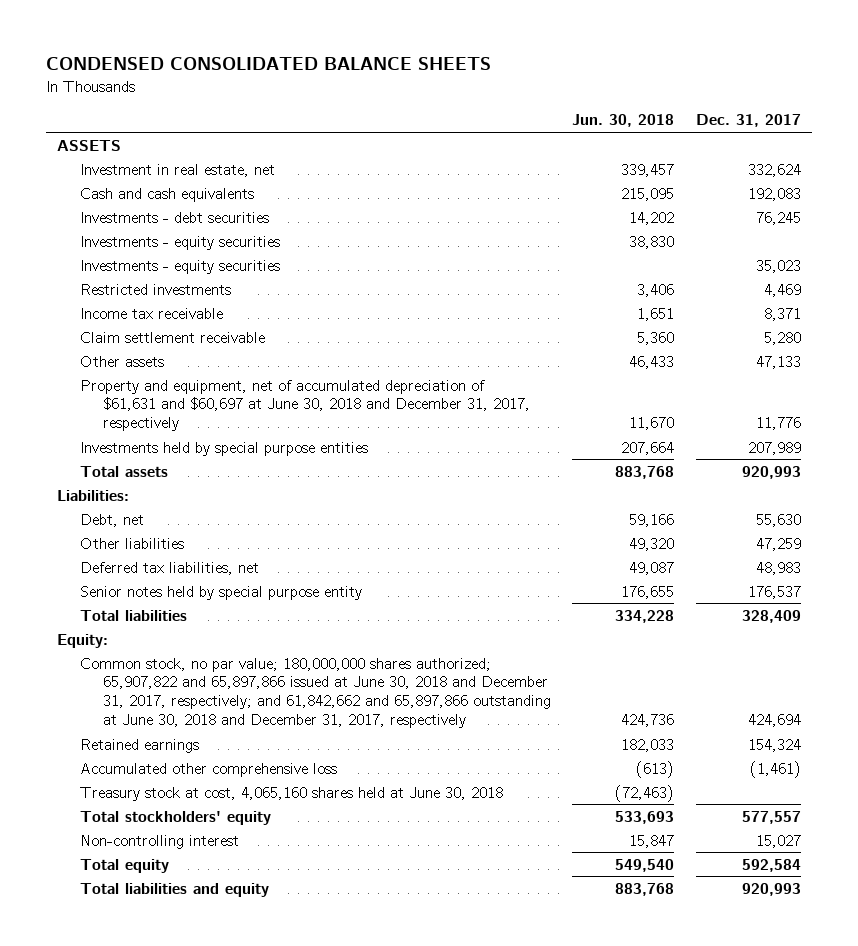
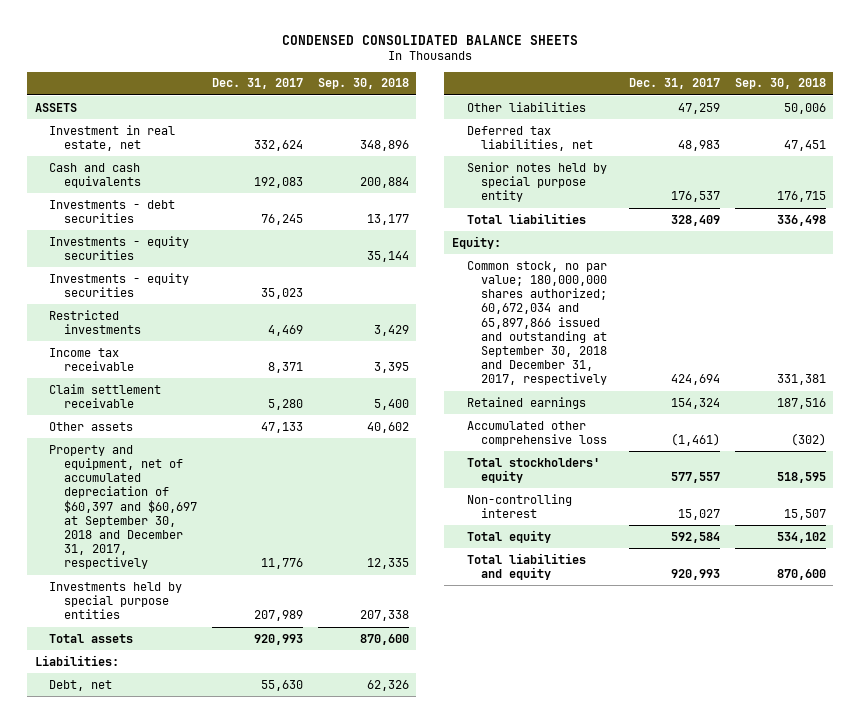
[572,114,675,128] Jun. 30, 2018 -> none
none -> [317,78,409,90] Sep. 30, 2018
[79,379,530,432] Property and equipment, net of accumulated depreciation of $61,631 and $60,697 at June 30, 2018 and December 31, 2017, respectively -> [49,444,198,570] Property and equipment, net of accumulated depreciation of $60,397 and $60,697 at September 30, 2018 and December 31, 2017, respectively
[79,657,551,728] Common stock, no par value; 180,000,000 shares authorized; 65,907,822 and 65,897,866 issued at June 30, 2018 and December 31, 2017, respectively; and 61,842,662 and 65,897,866 outstanding at June 30, 2018 and December 31, 2017, respectively -> [466,260,608,386] Common stock, no par value; 180,000,000 shares authorized; 60,672,034 and 65,897,866 issued and outstanding at September 30, 2018 and December 31, 2017, respectively
[79,786,503,801] Treasury stock at cost, 4,065,160 shares held at June 30, 2018 -> none

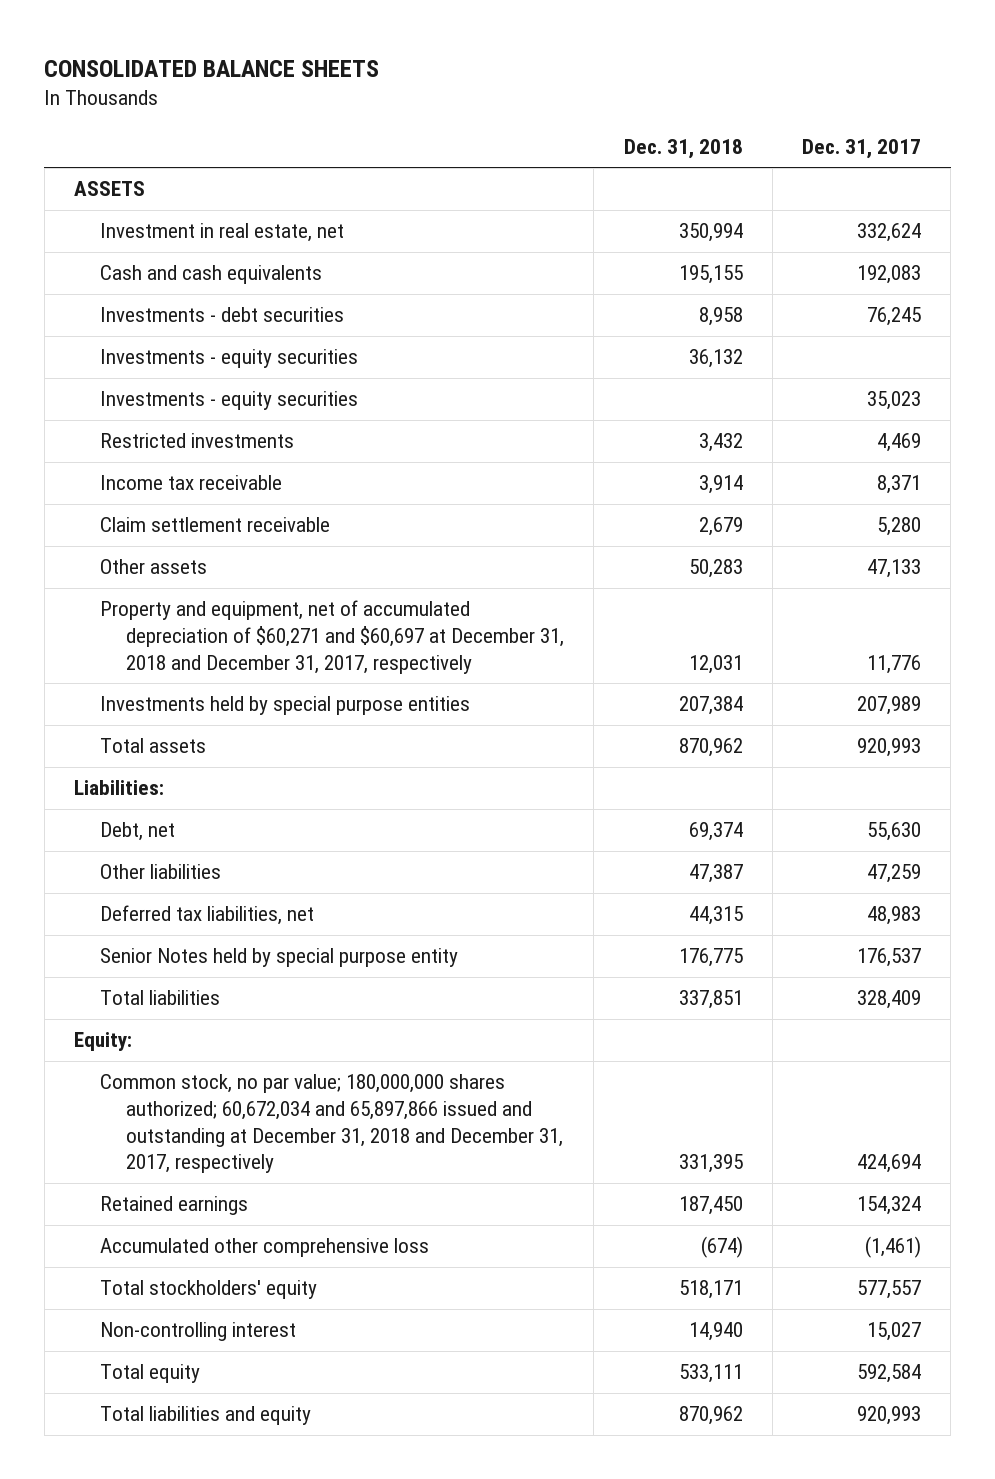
[282,34,579,45] CONDENSED CONSOLIDATED BALANCE SHEETS -> [44,59,380,77] CONSOLIDATED BALANCE SHEETS
[317,78,409,90] Sep. 30, 2018 -> none
none -> [623,138,743,159] Dec. 31, 2018
[49,444,198,570] Property and equipment, net of accumulated depreciation of $60,397 and $60,697 at September 30, 2018 and December 31, 2017, respectively -> [100,600,565,674] Property and equipment, net of accumulated depreciation of $60,271 and $60,697 at December 31, 2018 and December 31, 2017, respectively
[466,161,607,203] Senior notes held by special purpose entity -> [100,948,459,968] Senior Notes held by special purpose entity
[466,260,608,386] Common stock, no par value; 180,000,000 shares authorized; 60,672,034 and 65,897,866 issued and outstanding at September 30, 2018 and December 31, 2017, respectively -> [100,1074,564,1174] Common stock, no par value; 180,000,000 shares authorized; 60,672,034 and 65,897,866 issued and outstanding at December 31, 2018 and December 31, 2017, respectively

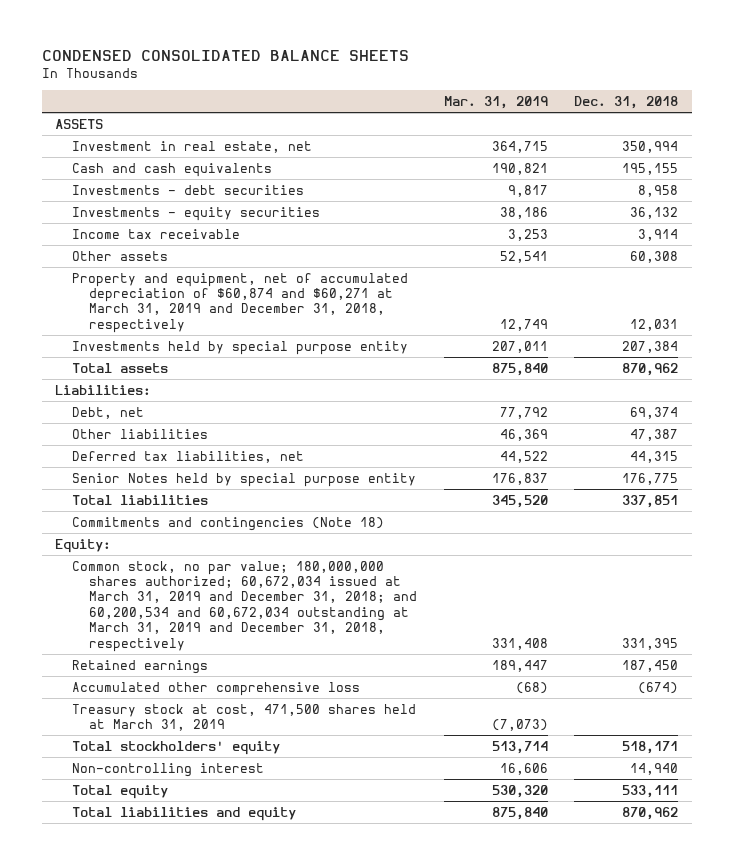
[44,59,380,77] CONSOLIDATED BALANCE SHEETS -> [41,50,409,62] CONDENSED CONSOLIDATED BALANCE SHEETS
[802,138,922,159] Dec. 31, 2017 -> none
none -> [443,96,548,110] Mar. 31, 2019
[100,391,359,411] Investments - equity securities -> none
[100,433,295,449] Restricted investments -> none
[100,517,331,533] Claim settlement receivable -> none
[688,559,743,579] 50,283 -> [630,250,679,263] 60,308
[100,600,565,674] Property and equipment, net of accumulated depreciation of $60,271 and $60,697 at December 31, 2018 and December 31, 2017, respectively -> [72,272,409,333] Property and equipment, net of accumulated depreciation of $60,874 and $60,271 at March 31, 2019 and December 31, 2018, respectively
[100,696,471,716] Investments held by special purpose entities -> [72,340,409,355] Investments held by special purpose entity
none -> [72,516,385,531] Commitments and contingencies (Note 18)
[100,1074,564,1174] Common stock, no par value; 180,000,000 shares authorized; 60,672,034 and 65,897,866 issued and outstanding at December 31, 2018 and December 31, 2017, respectively -> [72,560,418,652] Common stock, no par value; 180,000,000 shares authorized; 60,672,034 issued at March 31, 2019 and December 31, 2018; and 60,200,534 and 60,672,034 outstanding at March 31, 2019 and December 31, 2018, respectively
none -> [72,703,417,732] Treasury stock at cost, 471,500 shares held at March 31, 2019

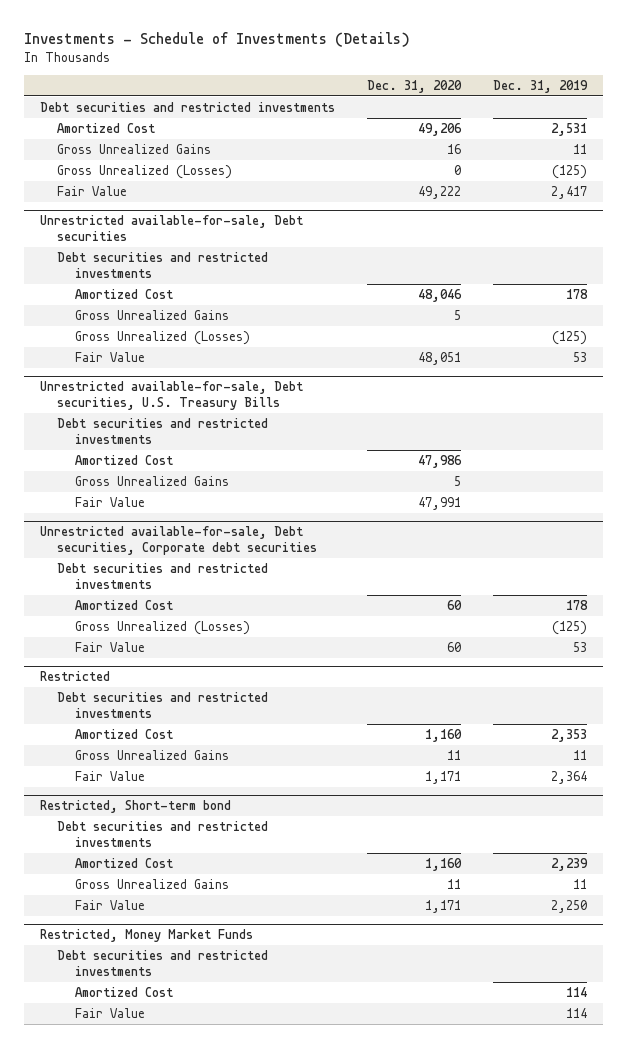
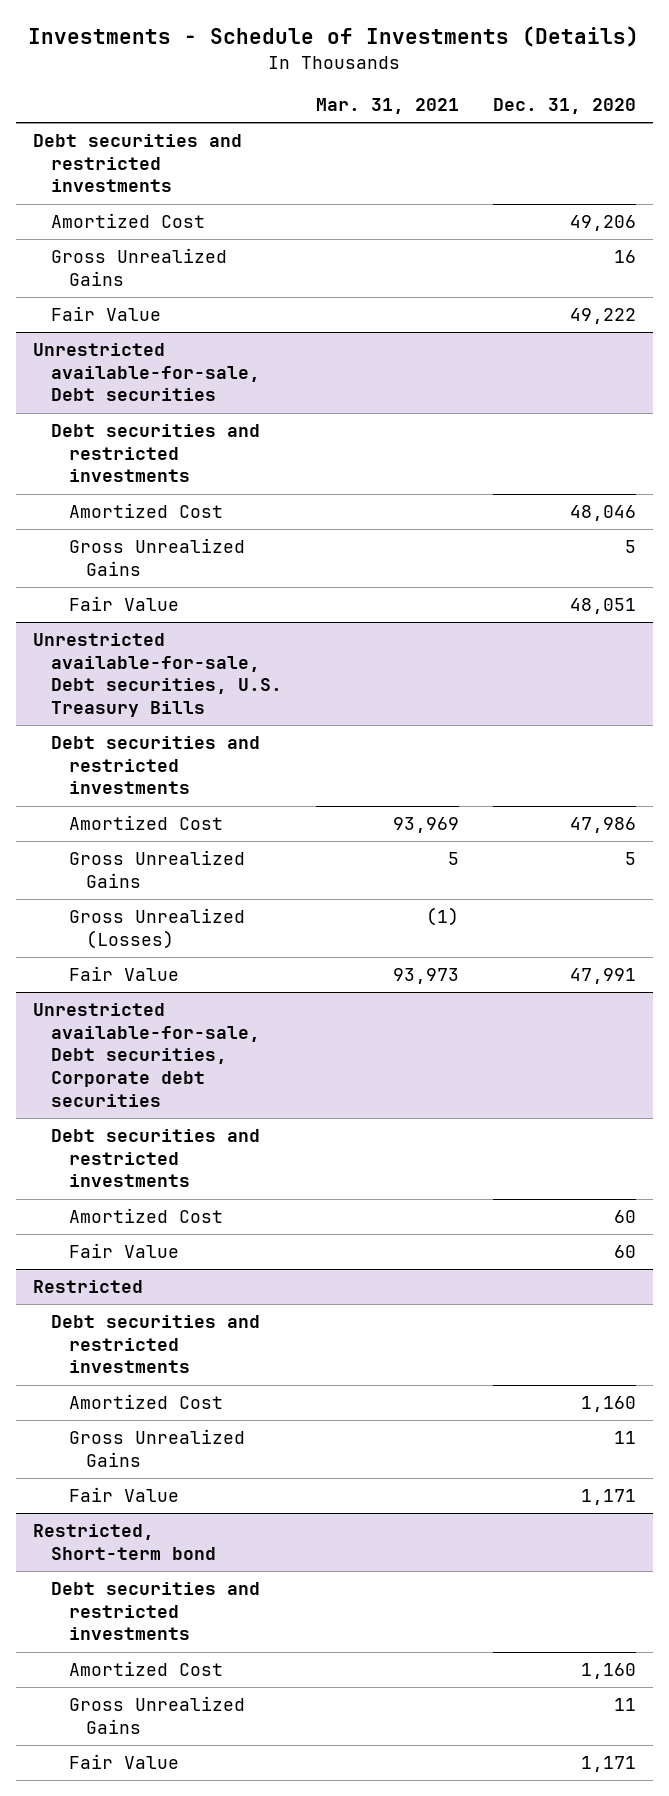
[493,79,589,93] Dec. 31, 2019 -> none
none -> [315,98,459,115] Mar. 31, 2021
[57,164,233,179] Gross Unrealized (Losses) -> none
[74,330,250,345] Gross Unrealized (Losses) -> none
none -> [68,908,245,949] Gross Unrealized (Losses)
[74,620,250,635] Gross Unrealized (Losses) -> none
[40,928,254,942] Restricted, Money Market Funds -> none
[57,949,269,976] Debt securities and restricted investments -> none
[74,986,173,997] Amortized Cost -> none
[74,1007,145,1018] Fair Value -> none

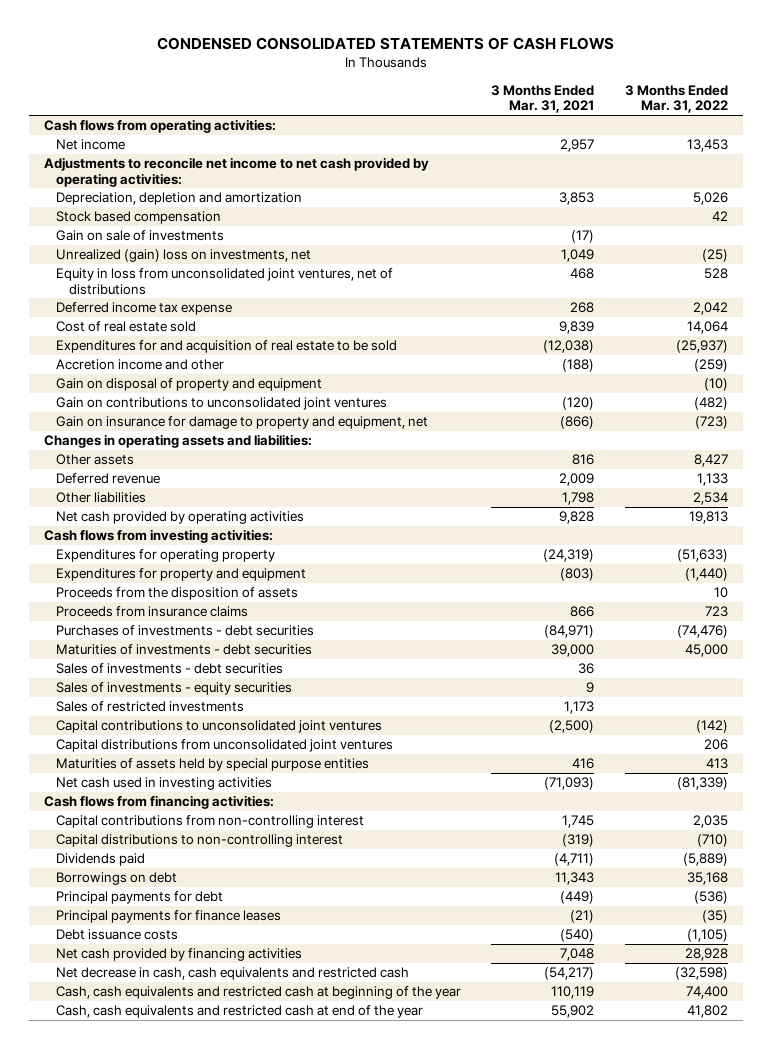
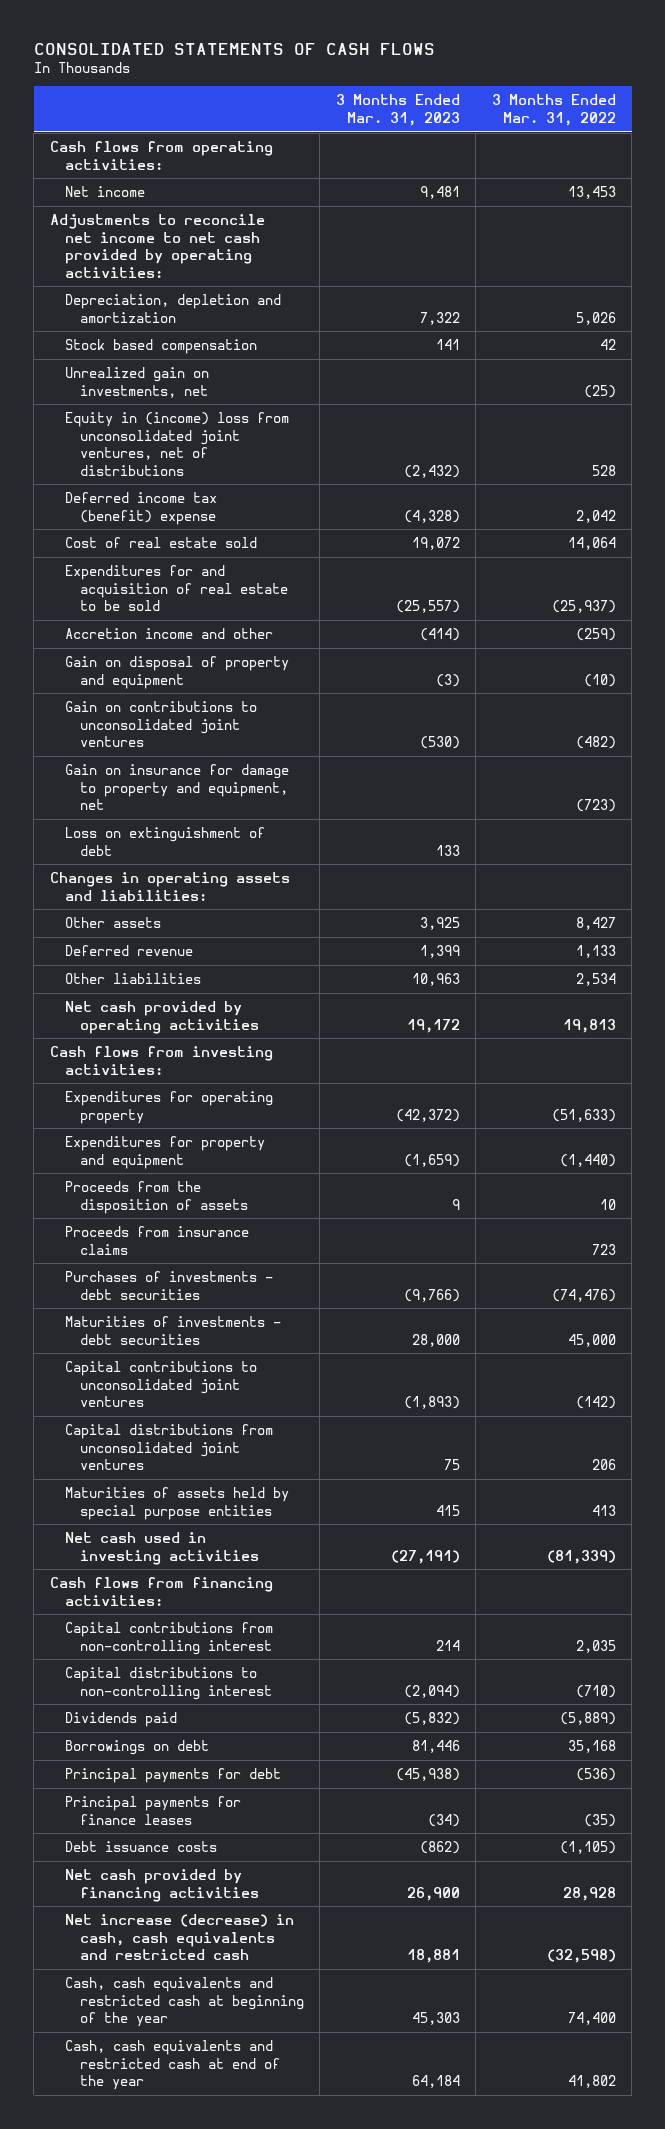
[156,37,614,51] CONDENSED CONSOLIDATED STATEMENTS OF CASH FLOWS -> [33,42,435,55] CONSOLIDATED STATEMENTS OF CASH FLOWS
[491,84,595,114] 3 Months Ended Mar. 31, 2021 -> none
none -> [335,94,460,126] 3 Months Ended Mar. 31, 2023
[56,230,225,242] Gain on sale of investments -> none
[56,249,312,263] Unrealized (gain) loss on investments, net -> [64,367,209,398] Unrealized gain on investments, net
[56,268,394,295] Equity in loss from unconsolidated joint ventures, net of distributions -> [64,412,289,476] Equity in (income) loss from unconsolidated joint ventures, net of distributions
[56,302,233,316] Deferred income tax expense -> [64,492,217,525] Deferred income tax (benefit) expense
none -> [64,827,265,856] Loss on extinguishment of debt
[56,663,284,675] Sales of investments - debt securities -> none
[56,682,293,696] Sales of investments - equity securities -> none
[56,701,245,713] Sales of restricted investments -> none
[56,967,410,981] Net decrease in cash, cash equivalents and restricted cash -> [64,1914,294,1961] Net increase (decrease) in cash, cash equivalents and restricted cash

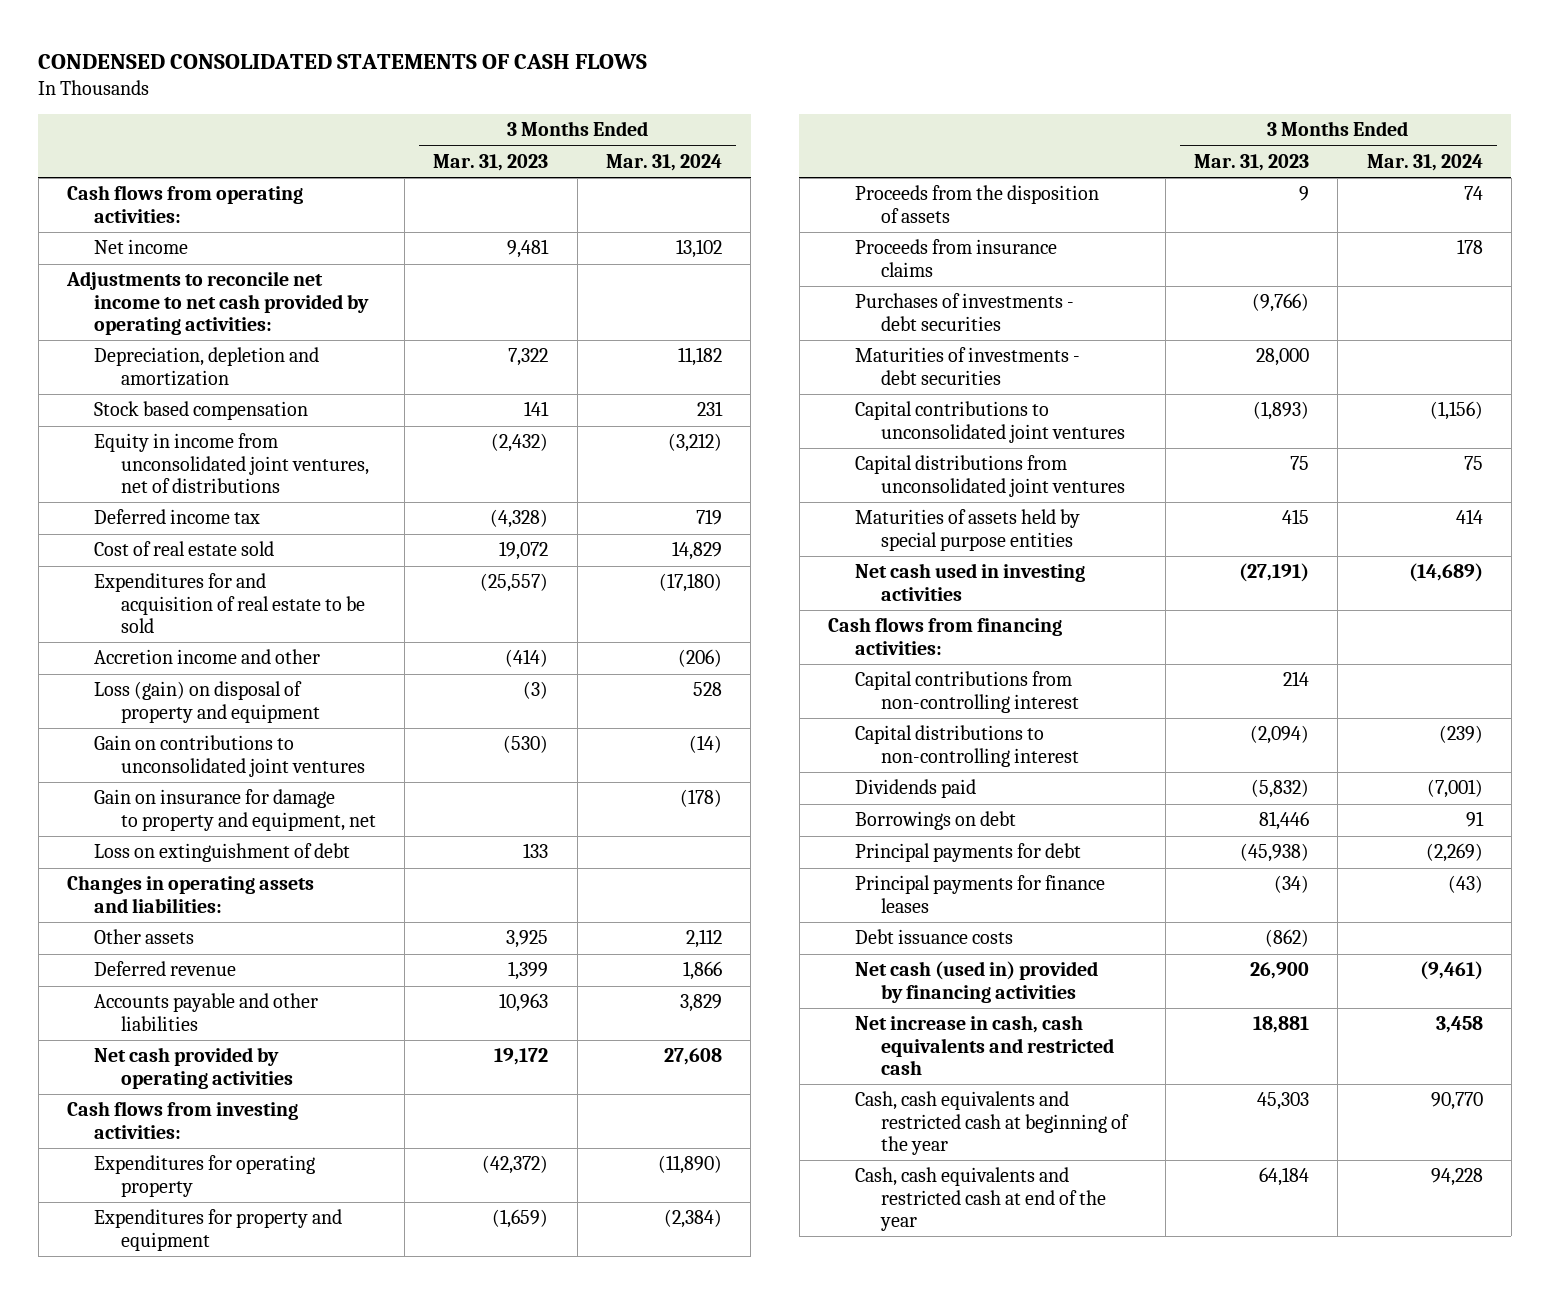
[33,42,435,55] CONSOLIDATED STATEMENTS OF CASH FLOWS -> [38,53,648,69] CONDENSED CONSOLIDATED STATEMENTS OF CASH FLOWS
[491,94,616,126] 3 Months Ended Mar. 31, 2022 -> none
none -> [605,153,722,171] Mar. 31, 2024
[64,367,209,398] Unrealized gain on investments, net -> none
[64,412,289,476] Equity in (income) loss from unconsolidated joint ventures, net of distributions -> [93,433,369,494] Equity in income from unconsolidated joint ventures, net of distributions
[64,492,217,525] Deferred income tax (benefit) expense -> [93,509,260,525] Deferred income tax
[64,656,289,689] Gain on disposal of property and equipment -> [93,681,320,723] Loss (gain) on disposal of property and equipment
[64,973,201,985] Other liabilities -> [93,993,318,1031] Accounts payable and other liabilities
[64,1869,259,1902] Net cash provided by financing activities -> [854,961,1098,1003] Net cash (used in) provided by financing activities
[64,1914,294,1961] Net increase (decrease) in cash, cash equivalents and restricted cash -> [854,1015,1115,1076] Net increase in cash, cash equivalents and restricted cash

